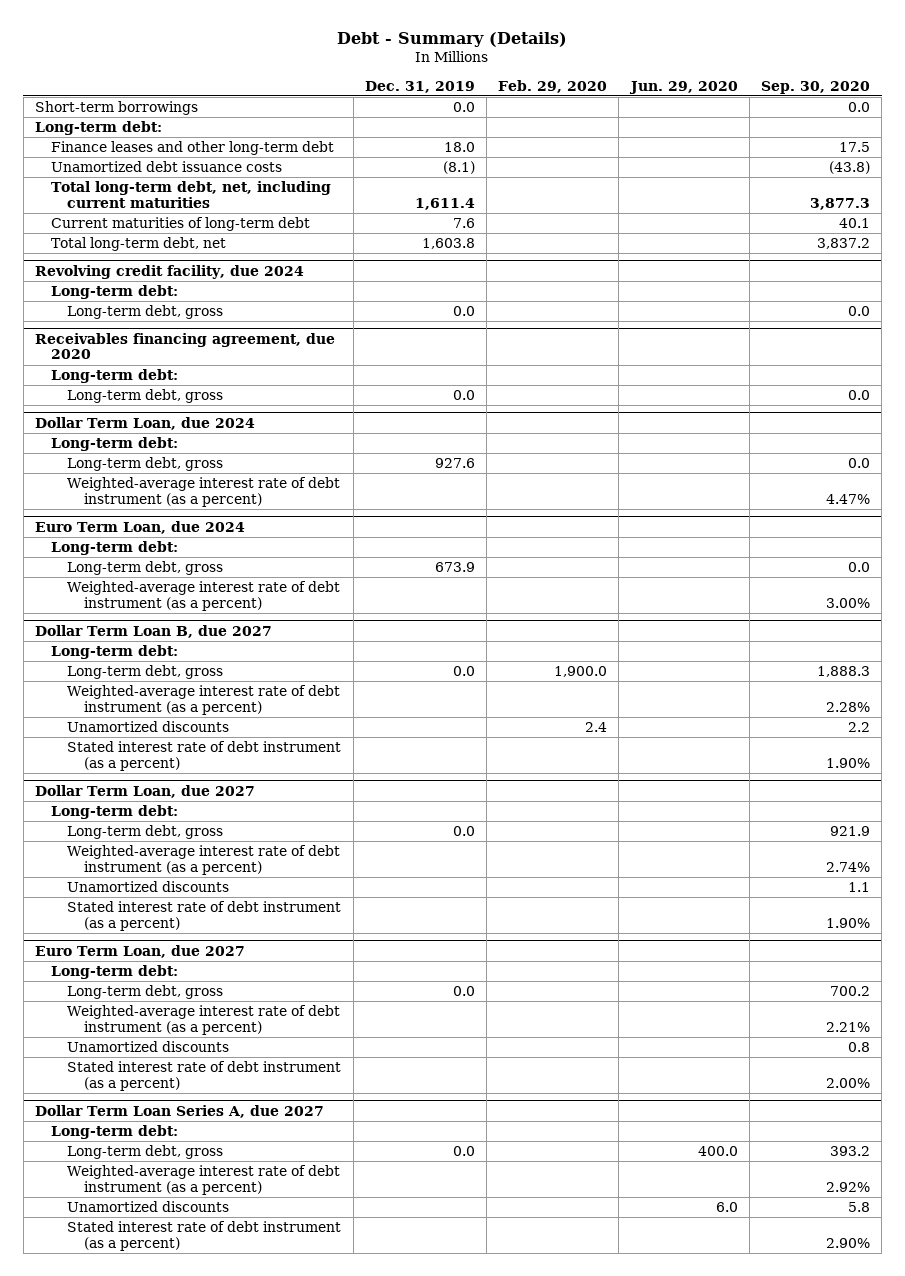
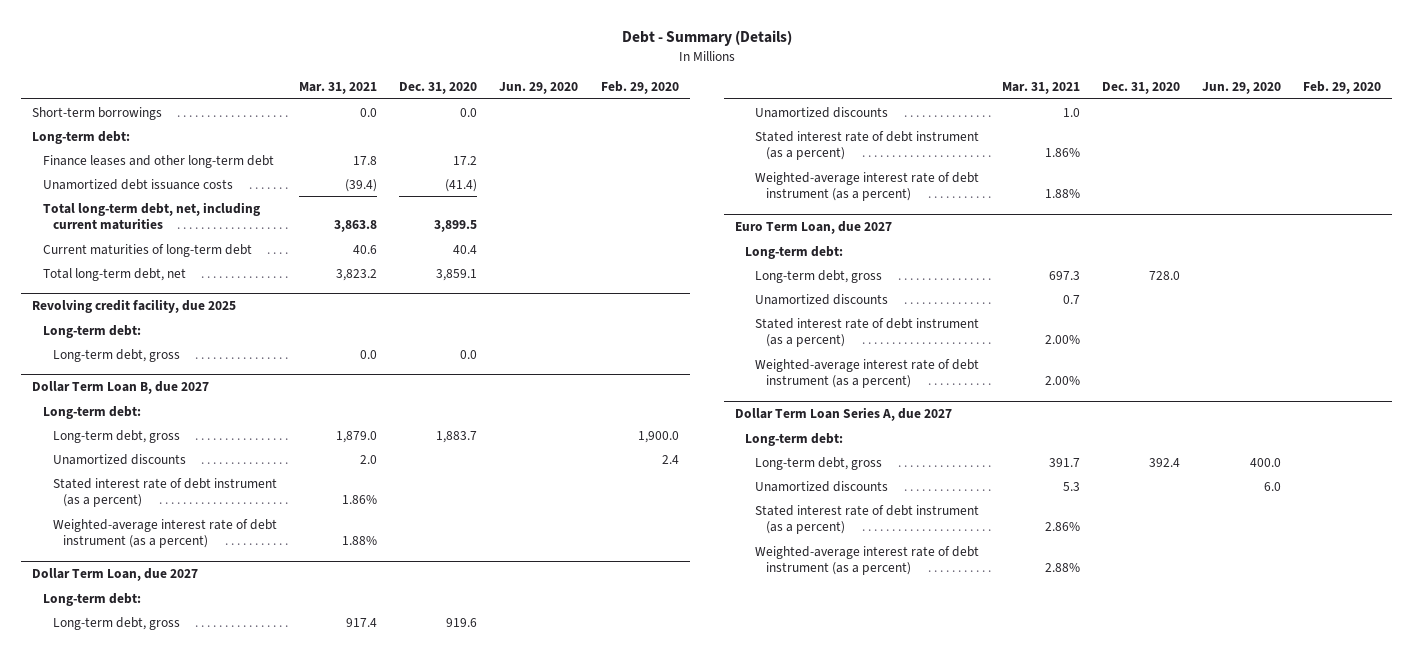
[364,80,475,93] Dec. 31, 2019 -> none
[761,80,871,94] Sep. 30, 2020 -> none
none -> [299,82,378,95] Mar. 31, 2021
none -> [399,82,478,95] Dec. 31, 2020
[34,264,304,279] Revolving credit facility, due 2024 -> none
[51,284,179,299] Long-term debt: -> none
[67,304,224,319] Long-term debt, gross -> none
[34,332,335,360] Receivables financing agreement, due 2020 -> none
[51,368,179,383] Long-term debt: -> none
[67,388,224,403] Long-term debt, gross -> none
[34,416,255,430] Dollar Term Loan, due 2024 -> none
[51,436,179,451] Long-term debt: -> none
[67,456,224,471] Long-term debt, gross -> none
[67,476,341,507] Weighted-average interest rate of debt instrument (as a percent) -> none
[34,520,245,534] Euro Term Loan, due 2024 -> none
[51,540,179,555] Long-term debt: -> none
[67,560,224,575] Long-term debt, gross -> none
[67,580,341,611] Weighted-average interest rate of debt instrument (as a percent) -> none
none -> [32,299,237,314] Revolving credit facility, due 2025
none -> [42,324,141,338] Long-term debt:
none -> [52,348,180,362] Long-term debt, gross
[67,684,341,715] Weighted-average interest rate of debt instrument (as a percent) -> [52,518,277,549] Weighted-average interest rate of debt instrument (as a percent)
[67,844,341,875] Weighted-average interest rate of debt instrument (as a percent) -> [755,171,980,202] Weighted-average interest rate of debt instrument (as a percent)
[67,1004,341,1035] Weighted-average interest rate of debt instrument (as a percent) -> [755,358,980,389] Weighted-average interest rate of debt instrument (as a percent)
[67,1164,341,1195] Weighted-average interest rate of debt instrument (as a percent) -> [755,545,980,576] Weighted-average interest rate of debt instrument (as a percent)

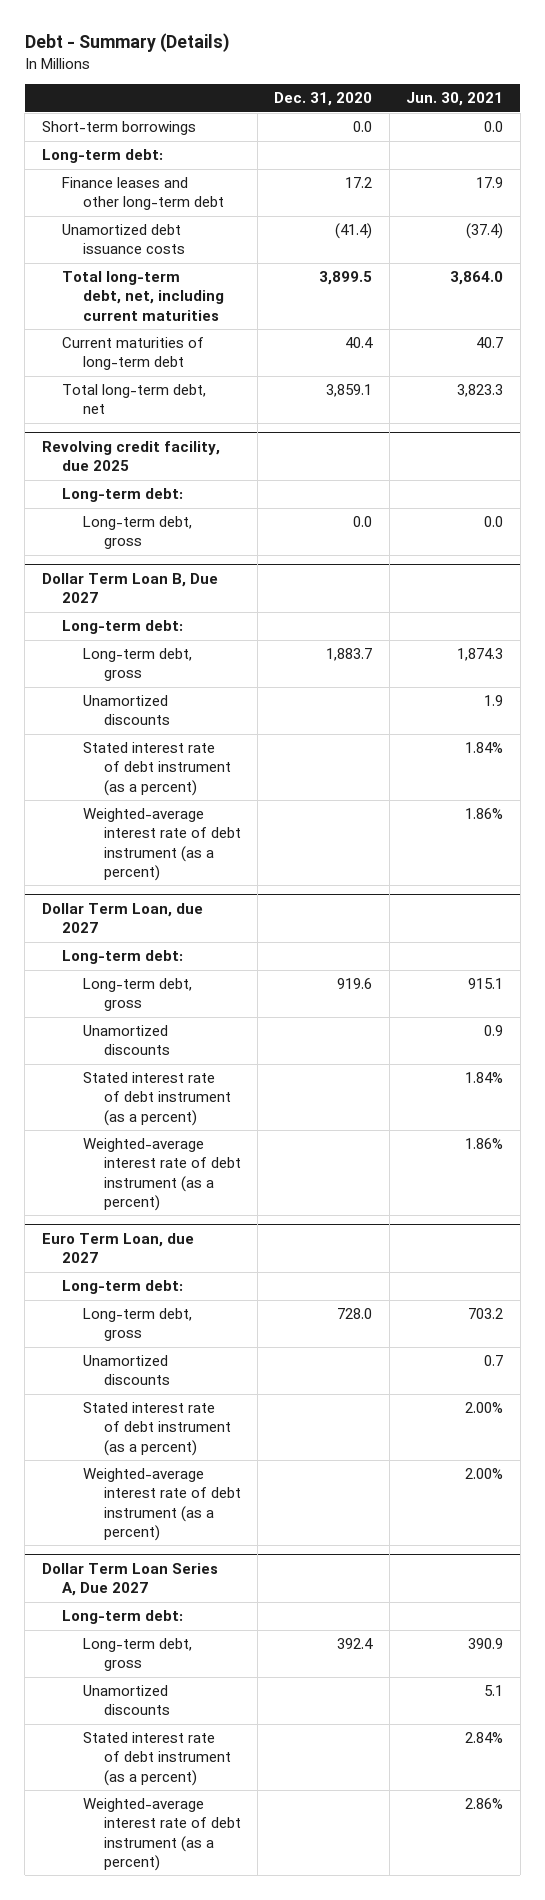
[299,82,378,95] Mar. 31, 2021 -> none
[499,82,579,95] Jun. 29, 2020 -> none
[600,81,679,95] Feb. 29, 2020 -> none
none -> [406,92,504,107] Jun. 30, 2021
[32,381,210,395] Dollar Term Loan B, due 2027 -> [41,572,218,604] Dollar Term Loan B, Due 2027
[734,407,952,422] Dollar Term Loan Series A, due 2027 -> [41,1562,218,1597] Dollar Term Loan Series A, Due 2027

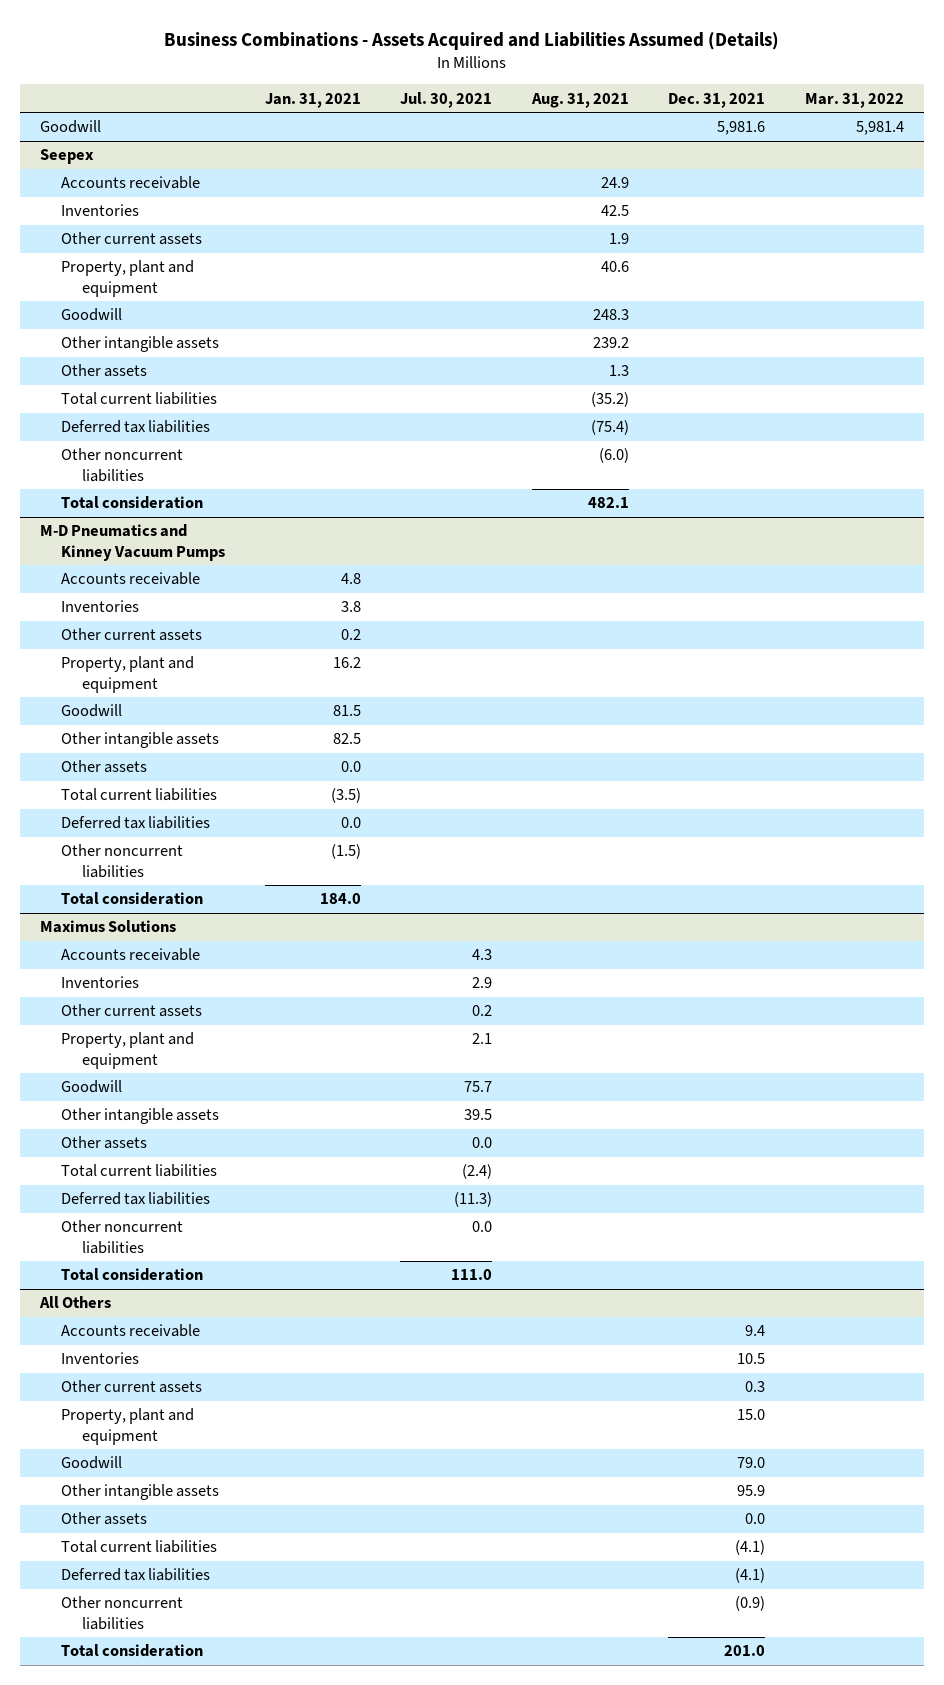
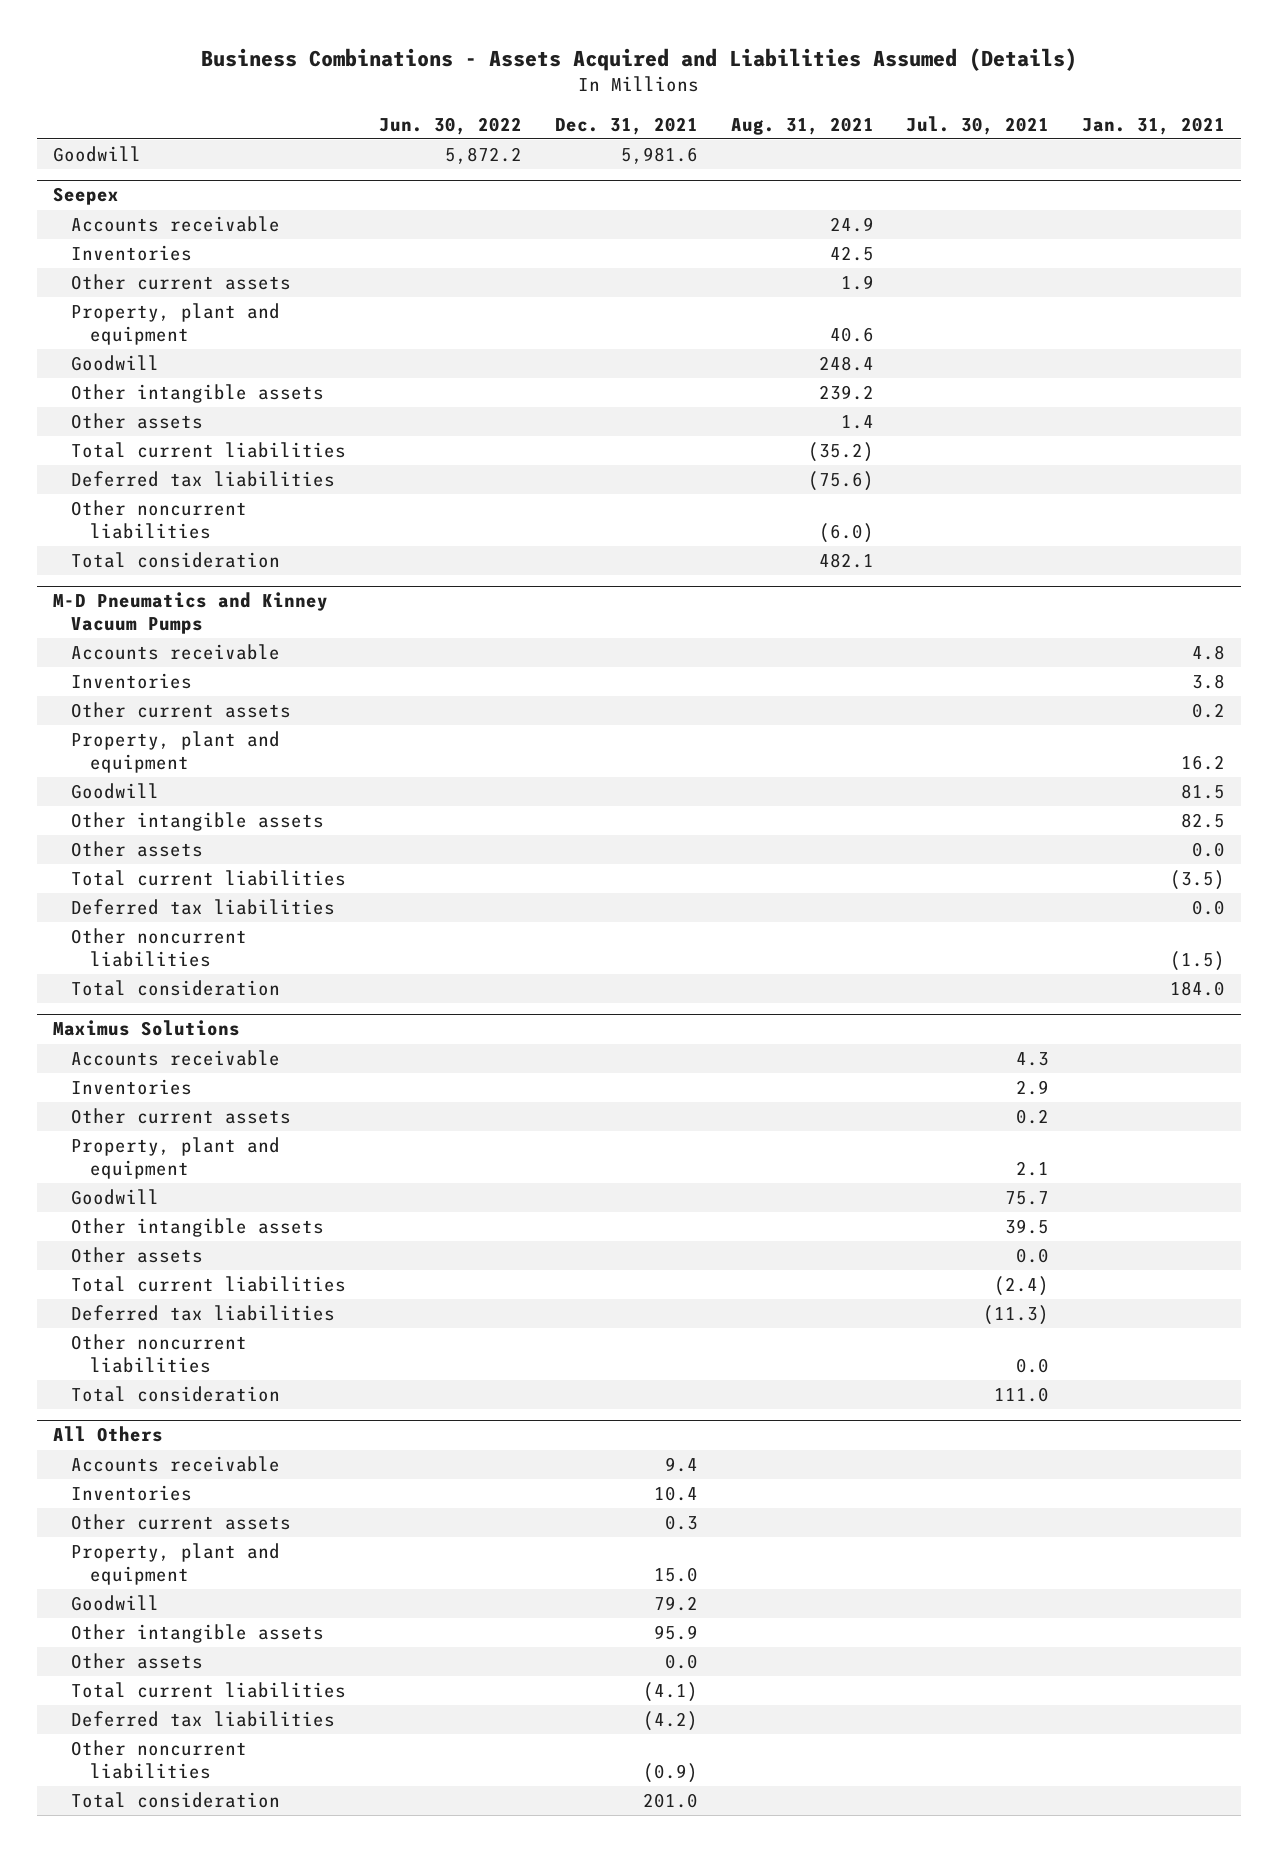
[804,92,904,108] Mar. 31, 2022 -> none
none -> [379,116,523,135] Jun. 30, 2022
[592,309,629,321] 248.3 -> [818,356,874,372] 248.4
[608,365,629,377] 1.3 -> [840,415,874,430] 1.4
[590,420,629,436] (75.4) -> [807,471,874,492] (75.6)
[737,1353,766,1365] 10.5 -> [653,1486,698,1502] 10.4
[737,1457,766,1469] 79.0 -> [653,1596,698,1612] 79.2
[735,1568,766,1584] (4.1) -> [642,1711,698,1732] (4.2)

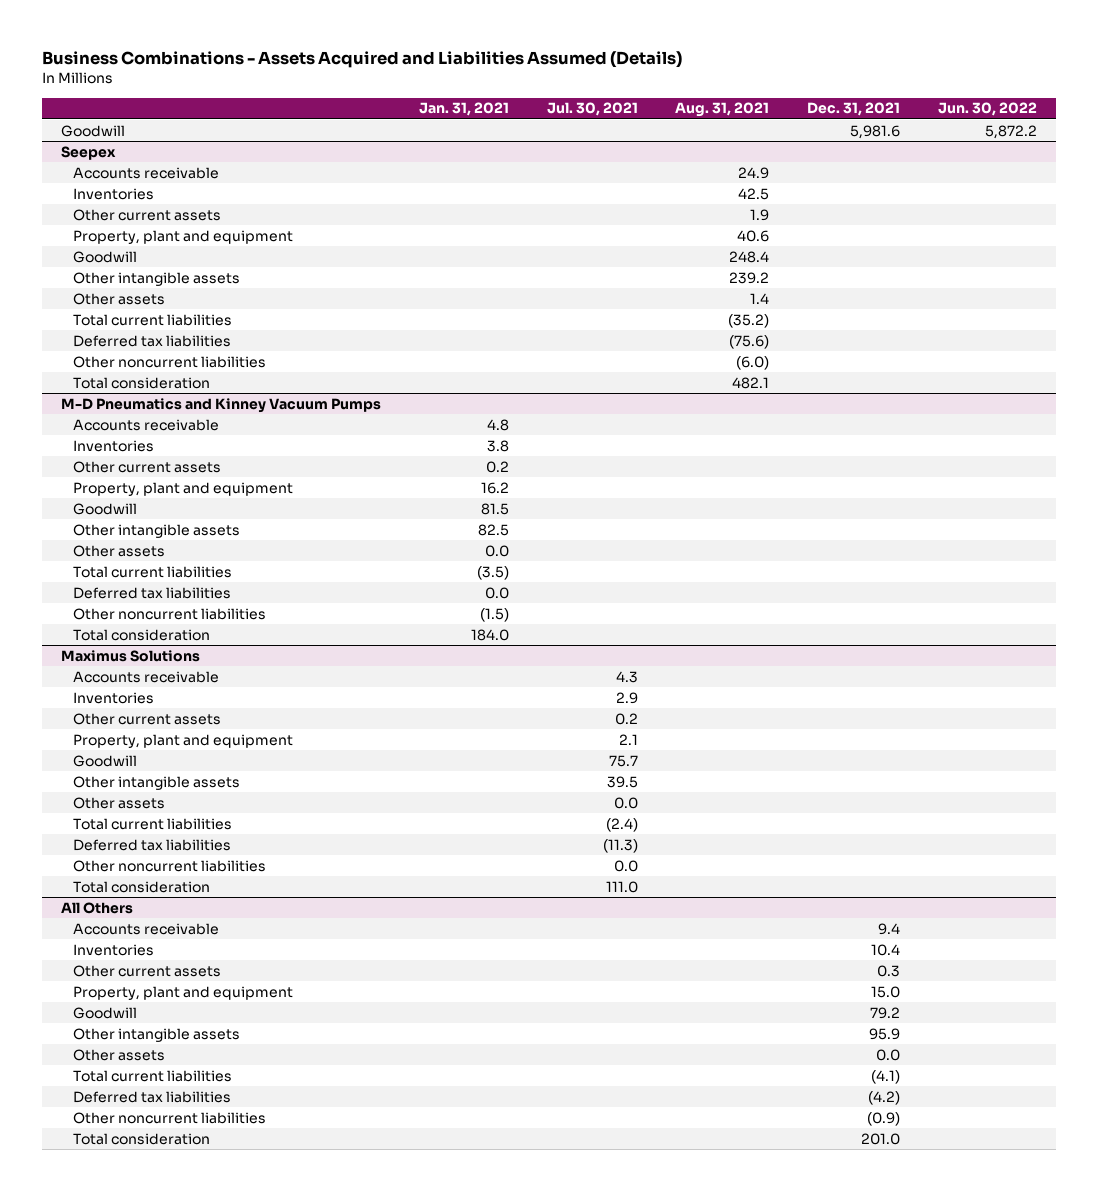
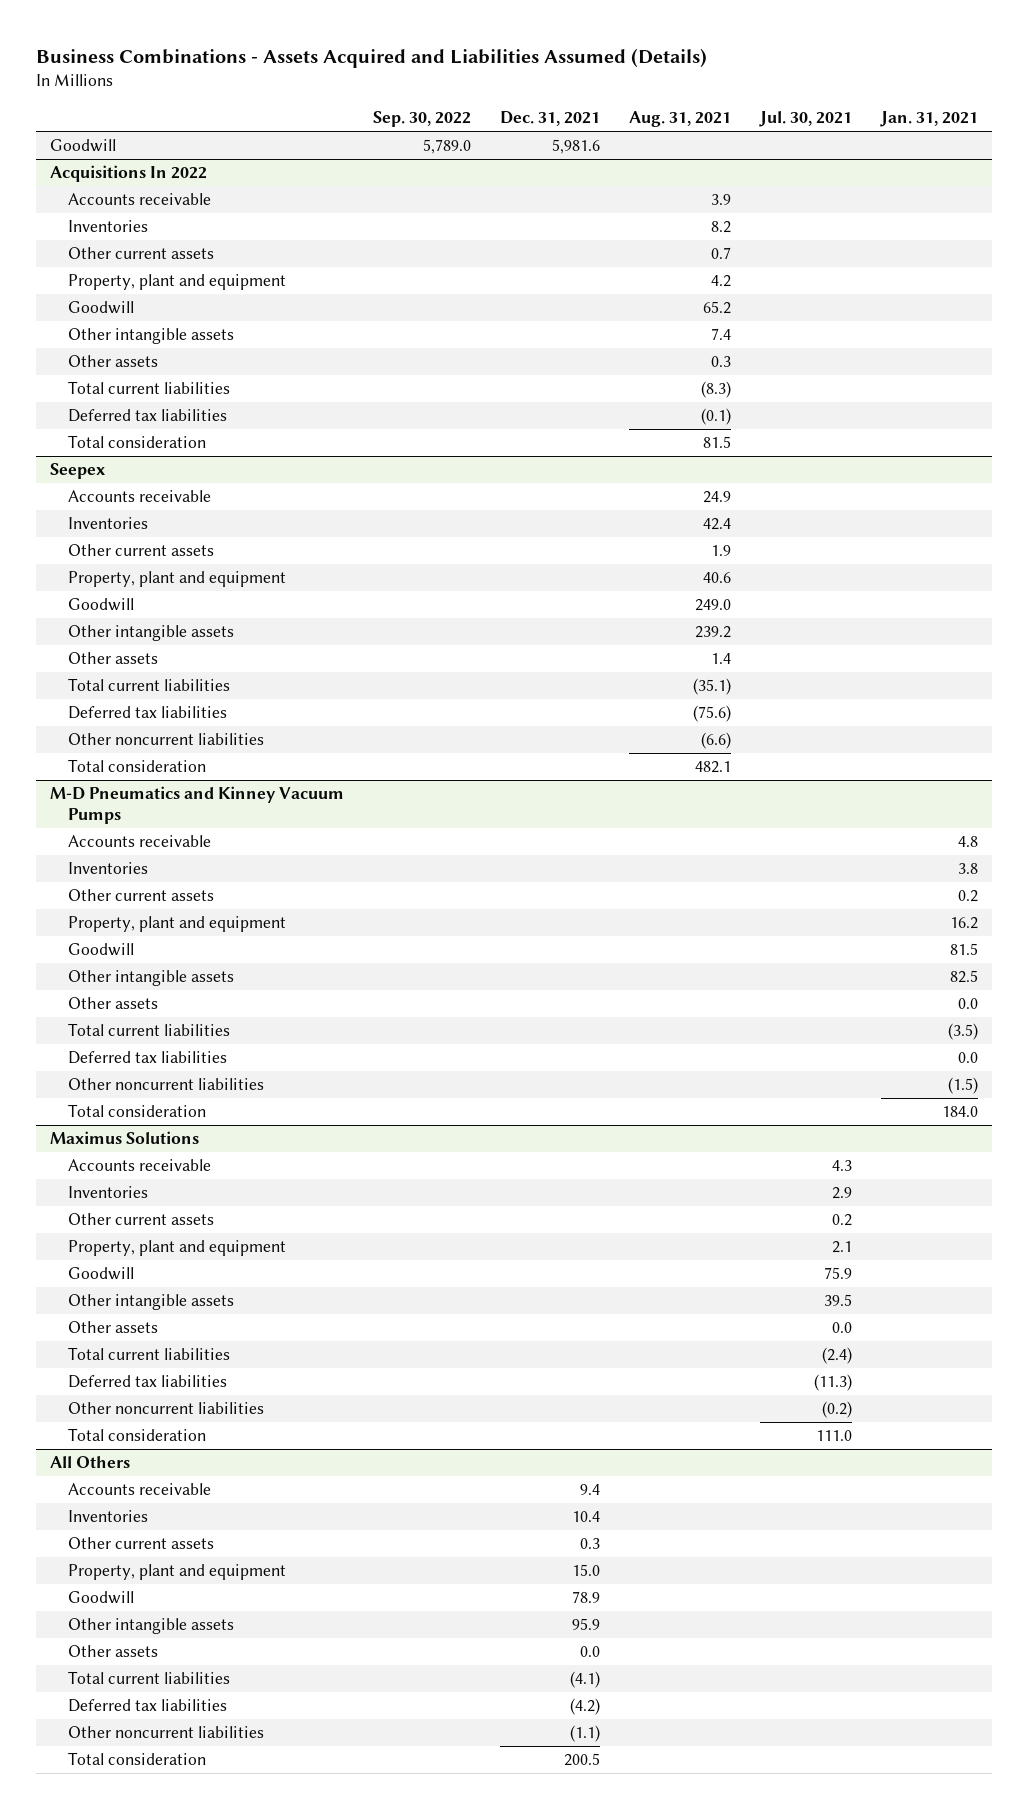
[937,102,1037,117] Jun. 30, 2022 -> none
none -> [373,110,472,127] Sep. 30, 2022
none -> [50,165,208,183] Acquisitions In 2022
none -> [67,193,211,206] Accounts receivable
none -> [67,220,148,233] Inventories
none -> [67,247,214,260] Other current assets
none -> [67,274,286,291] Property, plant and equipment
none -> [67,301,134,315] Goodwill
none -> [67,328,234,345] Other intangible assets
none -> [67,355,158,368] Other assets
none -> [67,381,230,395] Total current liabilities
none -> [67,409,227,423] Deferred tax liabilities
none -> [67,435,206,449] Total consideration
[738,187,770,200] 42.5 -> [703,518,732,531] 42.4
[729,250,770,263] 248.4 -> [695,599,732,612] 249.0
[728,313,770,328] (35.2) -> [693,678,732,696] (35.1)
[736,355,770,370] (6.0) -> [701,732,732,750] (6.6)
[608,754,638,767] 75.7 -> [823,1267,852,1280] 75.9
[613,859,638,872] 0.0 -> [821,1401,852,1419] (0.2)
[870,1006,901,1019] 79.2 -> [572,1591,601,1604] 78.9
[867,1111,901,1126] (0.9) -> [570,1725,601,1743] (1.1)
[861,1132,901,1145] 201.0 -> [564,1753,601,1767] 200.5

